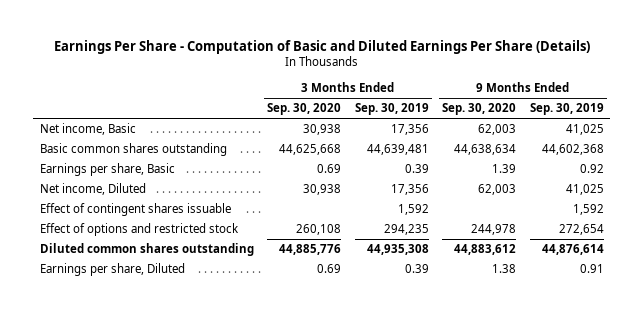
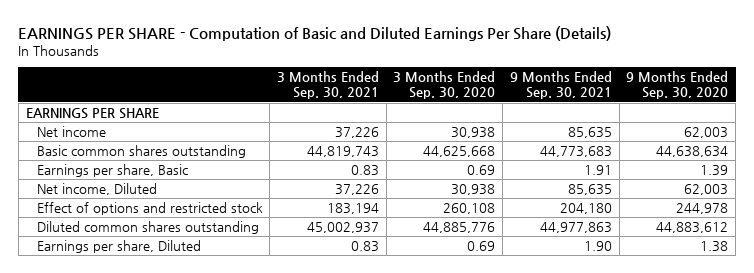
[53,39,590,54] Earnings Per Share - Computation of Basic and Diluted Earnings Per Share (Details) -> [18,25,612,41] EARNINGS PER SHARE - Computation of Basic and Diluted Earnings Per Share (Details)
[354,103,429,116] Sep. 30, 2019 -> none
[529,103,604,116] Sep. 30, 2019 -> none
none -> [276,71,379,100] 3 Months Ended Sep. 30, 2021
none -> [509,71,612,100] 9 Months Ended Sep. 30, 2021
none -> [25,108,159,120] EARNINGS PER SHARE
[39,123,136,136] Net income, Basic -> [36,126,106,138] Net income
[39,203,231,217] Effect of contingent shares issuable -> none

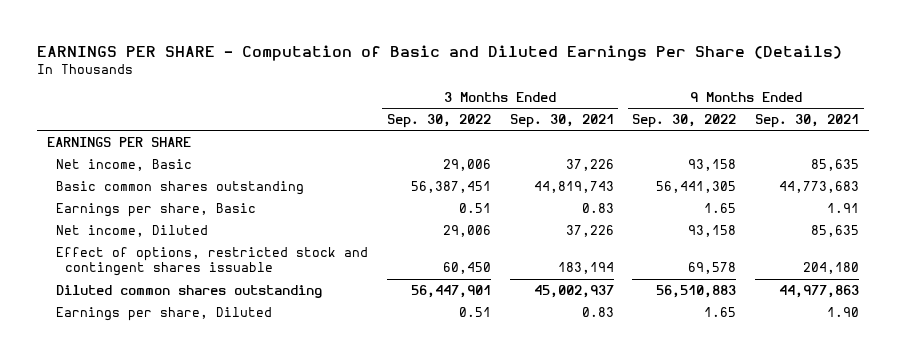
[393,71,496,100] 3 Months Ended Sep. 30, 2020 -> none
[626,71,729,100] 9 Months Ended Sep. 30, 2020 -> none
none -> [386,113,491,128] Sep. 30, 2022
none -> [632,113,737,128] Sep. 30, 2022
[36,126,106,138] Net income -> [55,158,192,171] Net income, Basic
[36,202,263,216] Effect of options and restricted stock -> [55,246,368,277] Effect of options, restricted stock and contingent shares issuable

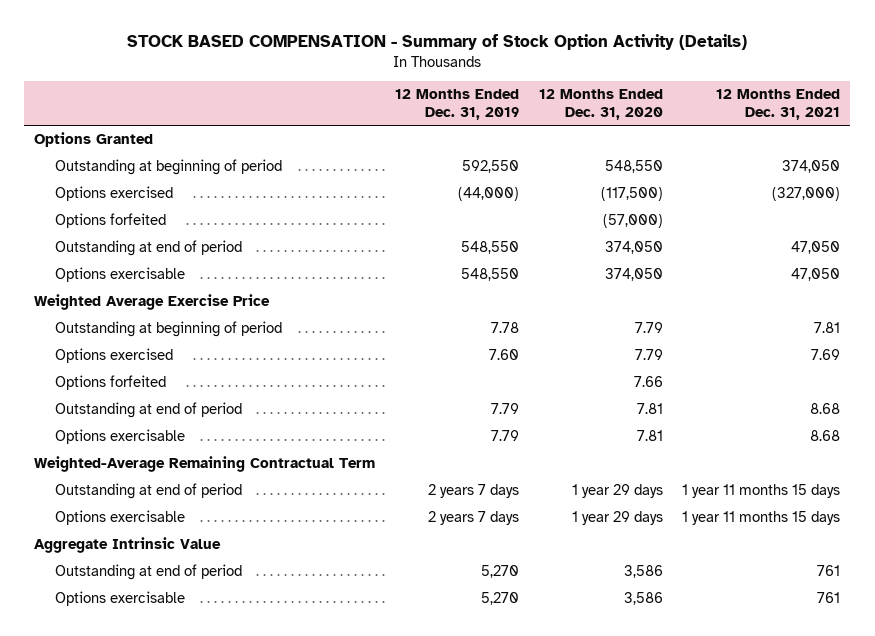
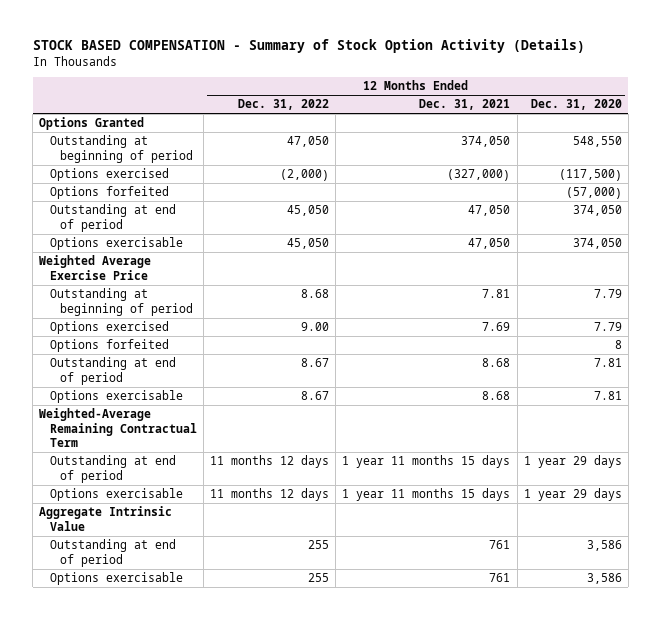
[394,89,519,120] 12 Months Ended Dec. 31, 2019 -> none
none -> [238,99,330,111] Dec. 31, 2022
[633,376,663,388] 7.66 -> [614,340,622,350] 8

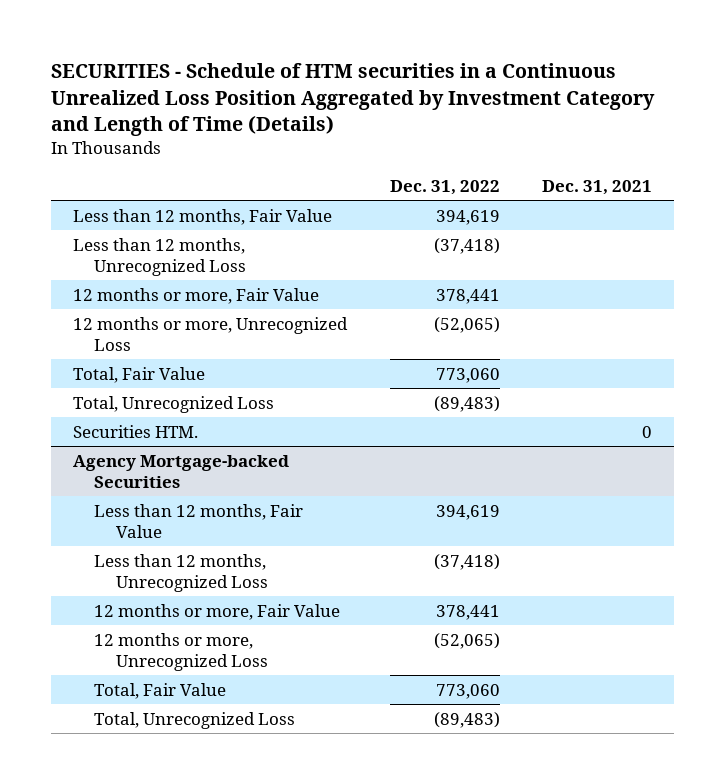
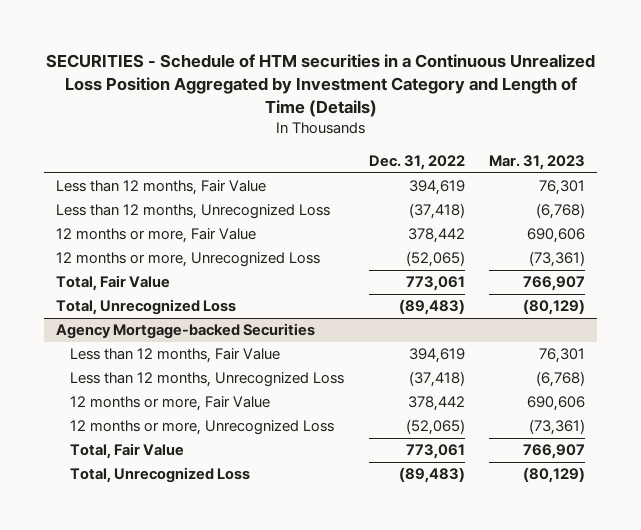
[542,180,653,196] Dec. 31, 2021 -> none
none -> [488,154,585,170] Mar. 31, 2023
[435,288,500,304] 378,441 -> [407,228,465,244] 378,442
[435,367,500,383] 773,060 -> [405,276,465,292] 773,061
[72,424,198,438] Securities HTM. -> none
[435,604,500,620] 378,441 -> [407,396,465,412] 378,442
[435,683,500,699] 773,060 -> [405,444,465,460] 773,061

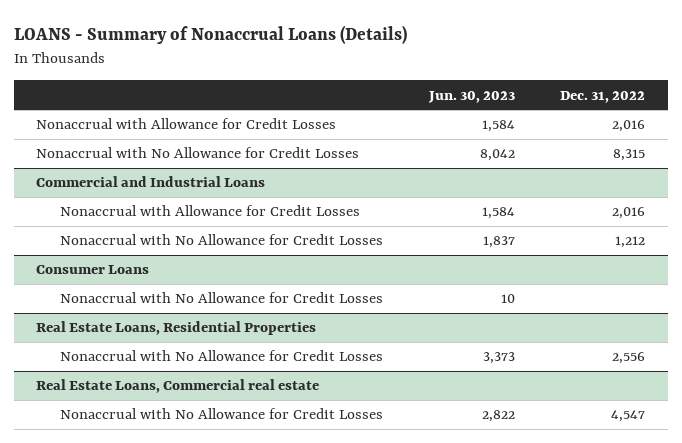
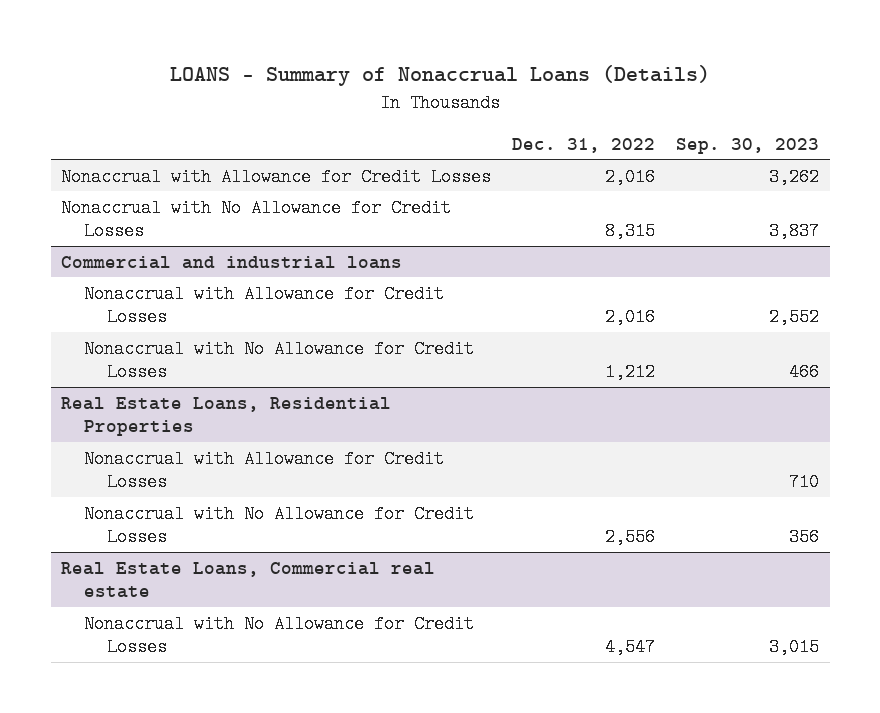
[427,90,515,103] Jun. 30, 2023 -> none
none -> [676,137,820,154] Sep. 30, 2023
[36,176,266,188] Commercial and Industrial Loans -> [61,255,403,269] Commercial and industrial loans
[36,265,150,275] Consumer Loans -> none
[60,292,384,304] Nonaccrual with No Allowance for Credit Losses -> none
none -> [84,449,445,492] Nonaccrual with Allowance for Credit Losses

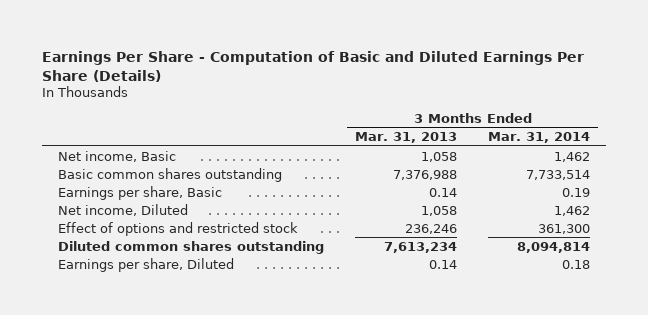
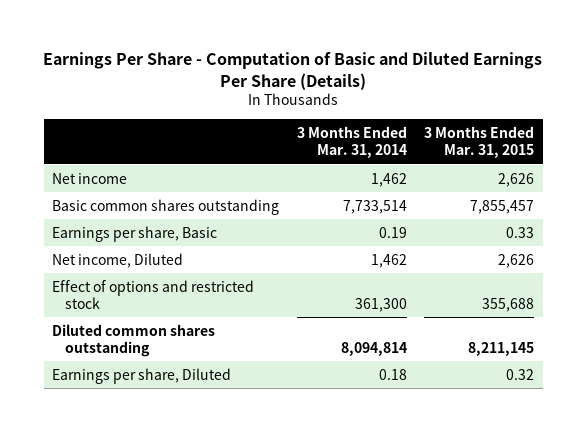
[355,132,458,144] Mar. 31, 2013 -> none
none -> [424,125,535,159] 3 Months Ended Mar. 31, 2015
[58,150,177,162] Net income, Basic -> [52,172,128,184] Net income

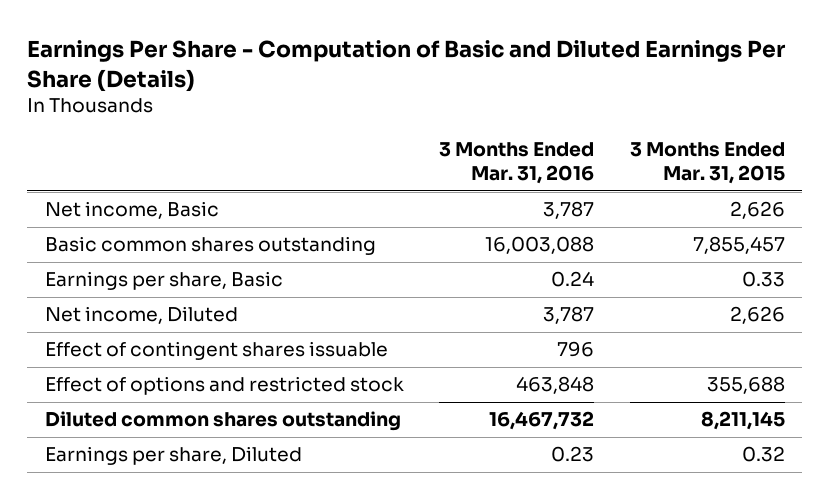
[296,125,407,159] 3 Months Ended Mar. 31, 2014 -> none
none -> [439,141,595,185] 3 Months Ended Mar. 31, 2016
[52,172,128,184] Net income -> [45,201,220,220] Net income, Basic
none -> [45,341,389,361] Effect of contingent shares issuable

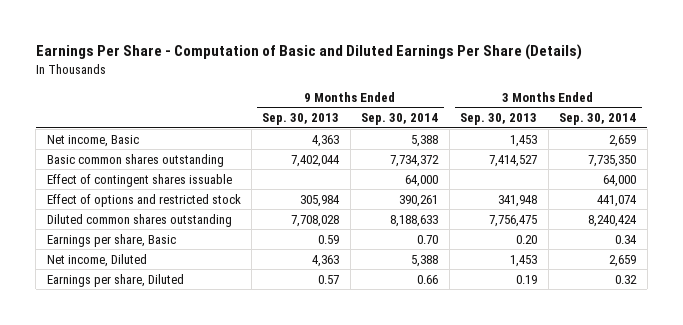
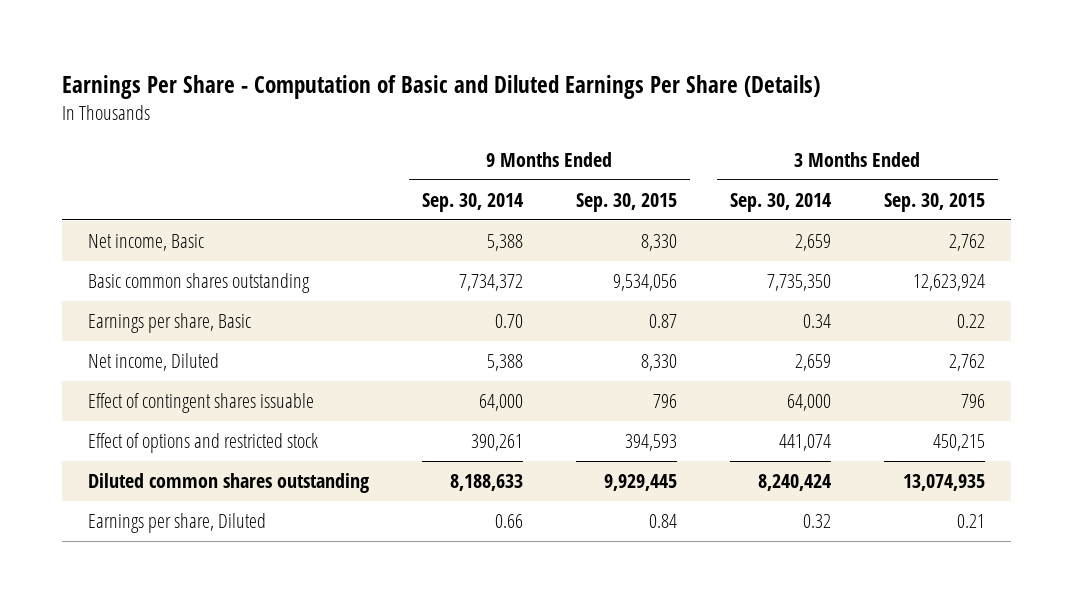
[262,113,340,126] Sep. 30, 2013 -> none
[460,113,538,126] Sep. 30, 2013 -> none
none -> [575,192,677,212] Sep. 30, 2015
none -> [883,192,985,212] Sep. 30, 2015
[46,233,176,247] Earnings per share, Basic -> [87,313,251,334] Earnings per share, Basic
[46,253,147,267] Net income, Diluted -> [87,353,219,372] Net income, Diluted

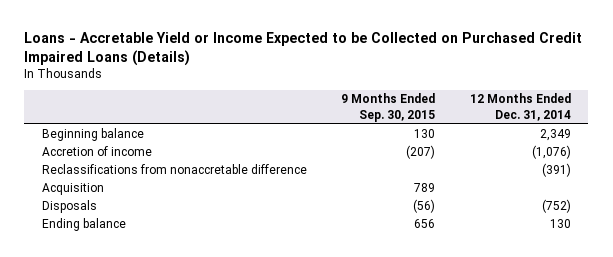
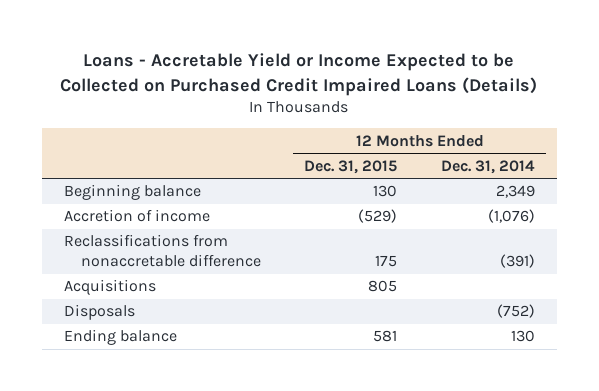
[341,93,436,122] 9 Months Ended Sep. 30, 2015 -> none
none -> [304,159,398,174] Dec. 31, 2015
[41,183,104,196] Acquisition -> [63,279,156,296] Acquisitions

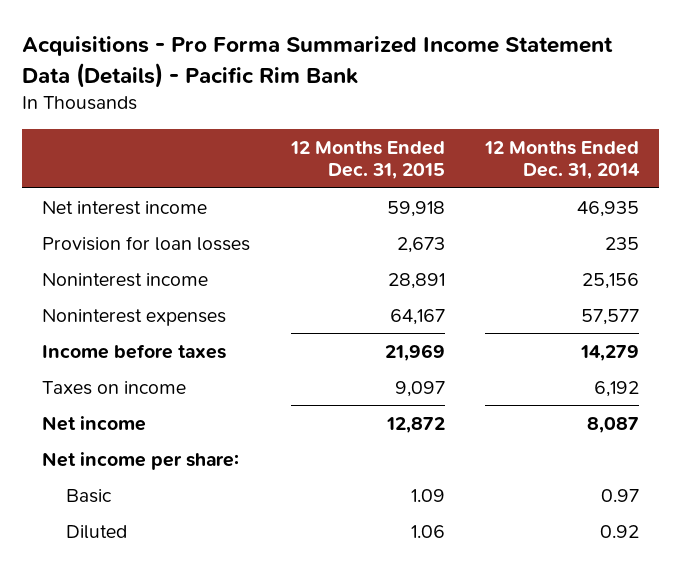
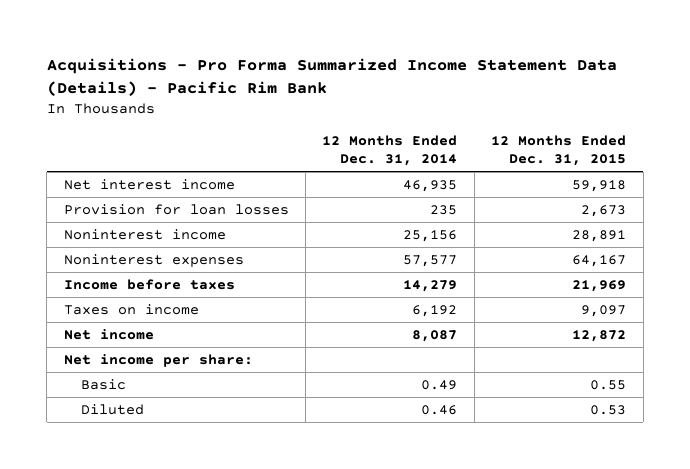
[410,488,445,502] 1.09 -> [590,380,627,391] 0.55
[601,488,640,502] 0.97 -> [421,380,458,391] 0.49
[410,524,445,538] 1.06 -> [590,405,627,416] 0.53
[600,524,640,538] 0.92 -> [421,405,458,416] 0.46

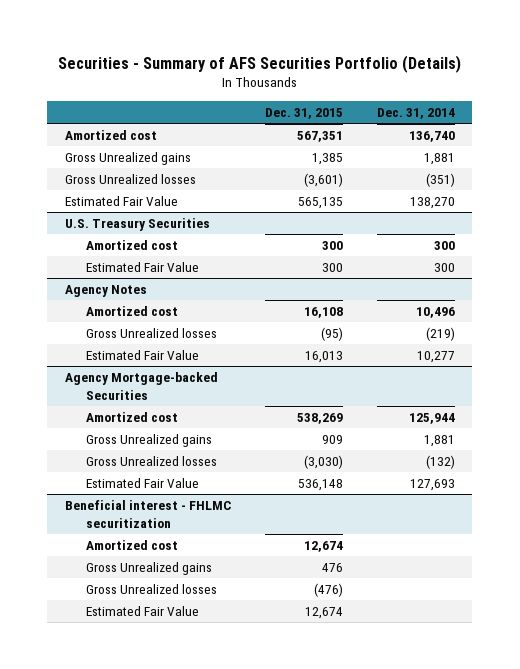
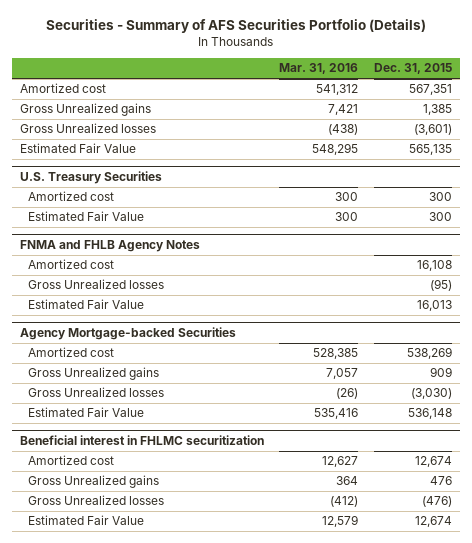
[376,107,455,119] Dec. 31, 2014 -> none
none -> [279,63,359,75] Mar. 31, 2016
[64,284,147,297] Agency Notes -> none
none -> [19,239,200,252] FNMA and FHLB Agency Notes
[64,499,231,528] Beneficial interest - FHLMC securitization -> [19,434,264,445] Beneficial interest in FHLMC securitization

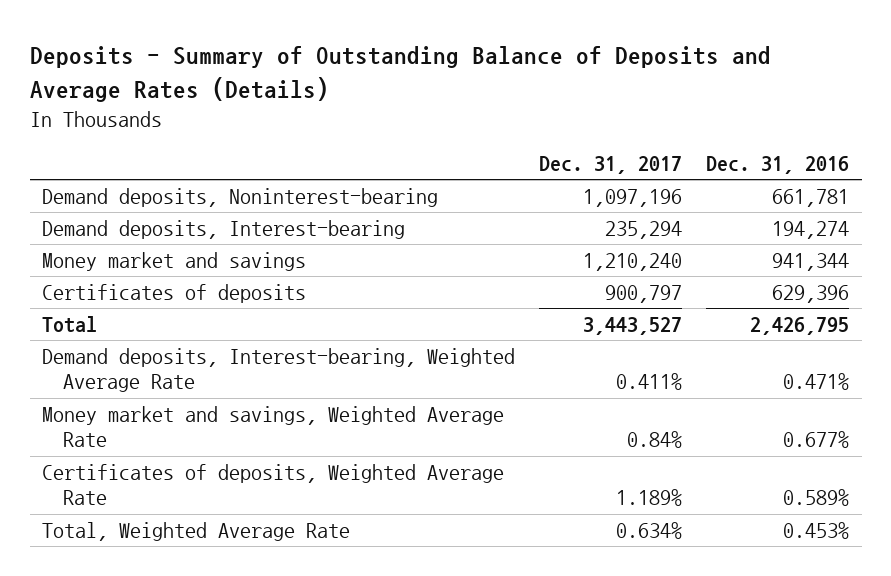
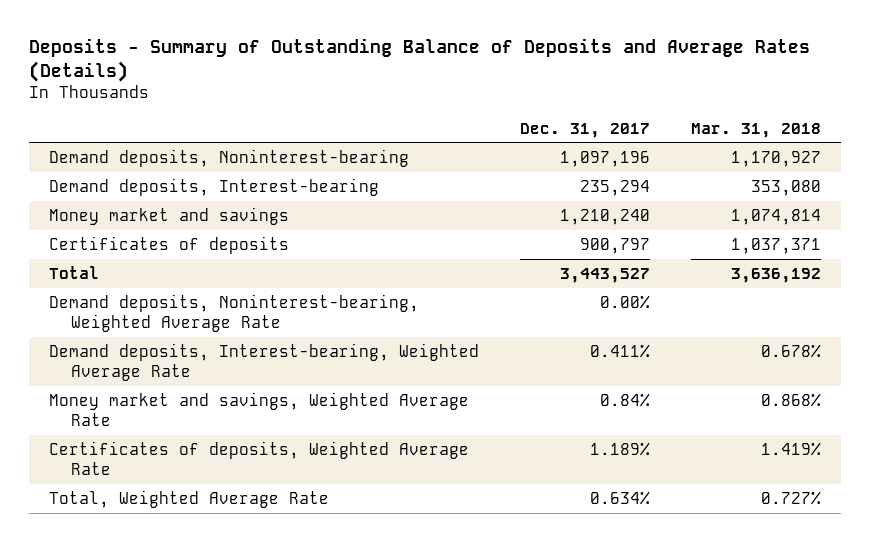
[706,156,850,175] Dec. 31, 2016 -> none
none -> [691,122,822,138] Mar. 31, 2018
none -> [49,293,420,332] Demand deposits, Noninterest-bearing, Weighted Average Rate

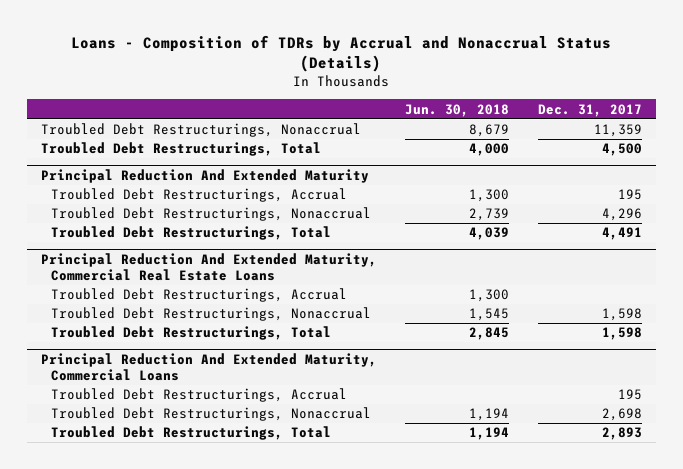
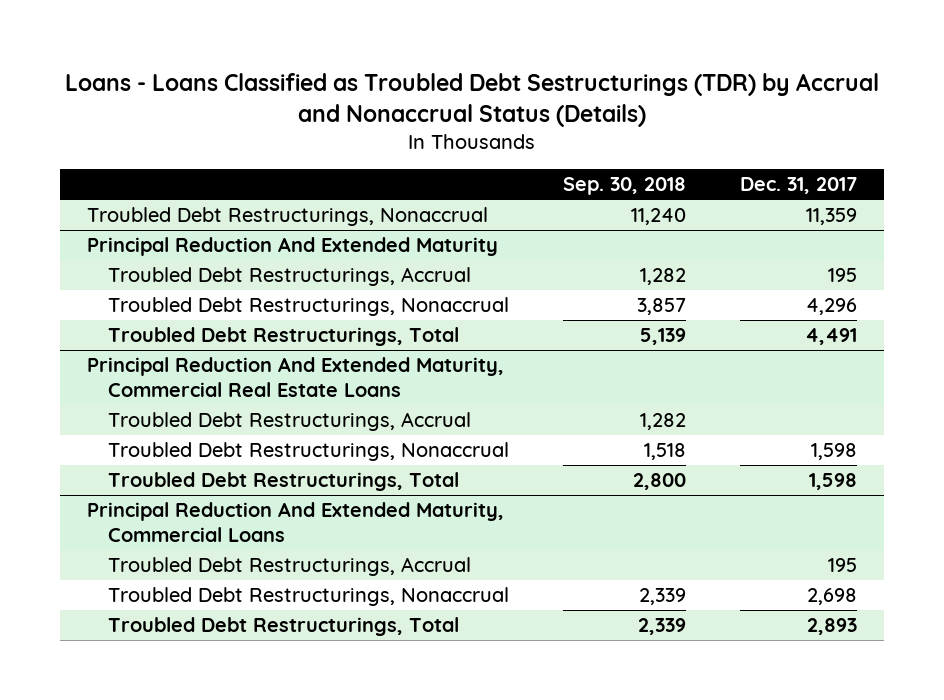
[71,34,612,73] Loans - Composition of TDRs by Accrual and Nonaccrual Status (Details) -> [65,73,880,128] Loans - Loans Classified as Troubled Debt Sestructurings (TDR) by Accrual and Nonaccrual Status (Details)
[405,103,510,117] Jun. 30, 2018 -> none
none -> [562,177,686,196] Sep. 30, 2018
[41,142,322,157] Troubled Debt Restructurings, Total -> none

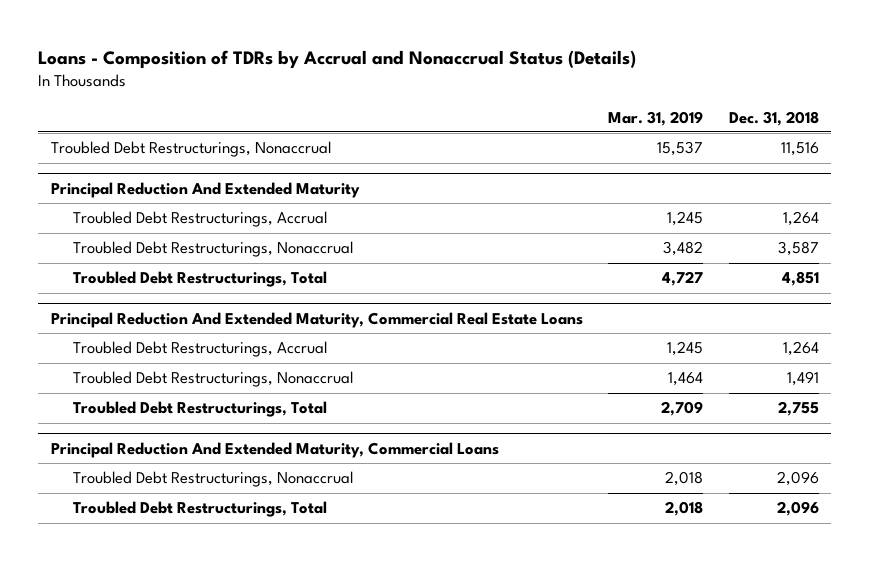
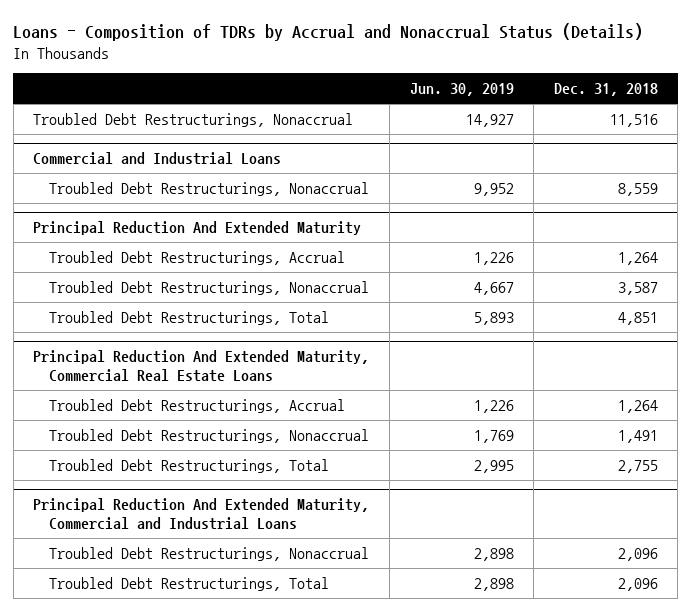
[608,110,704,126] Mar. 31, 2019 -> none
none -> [409,83,514,97] Jun. 30, 2019
none -> [33,152,282,166] Commercial and Industrial Loans
none -> [49,181,370,196] Troubled Debt Restructurings, Nonaccrual
[50,441,499,458] Principal Reduction And Extended Maturity, Commercial Loans -> [33,498,370,530] Principal Reduction And Extended Maturity, Commercial and Industrial Loans

